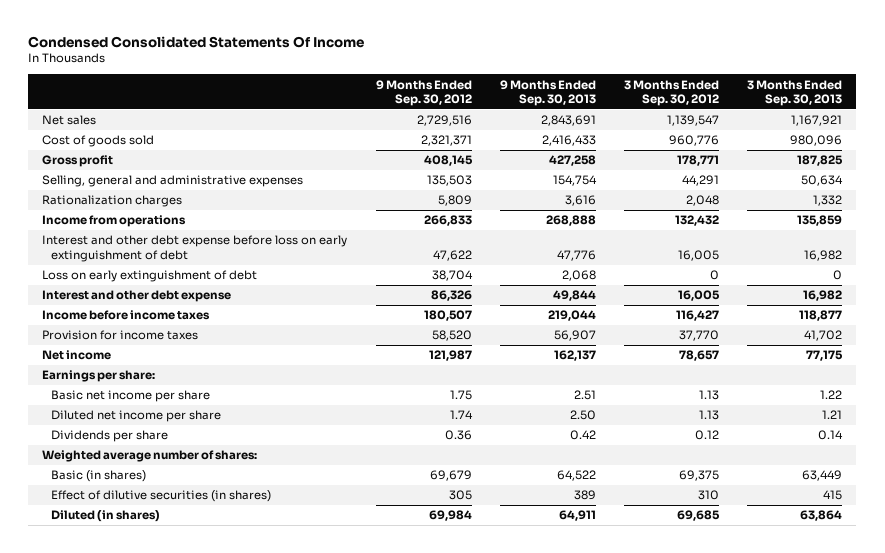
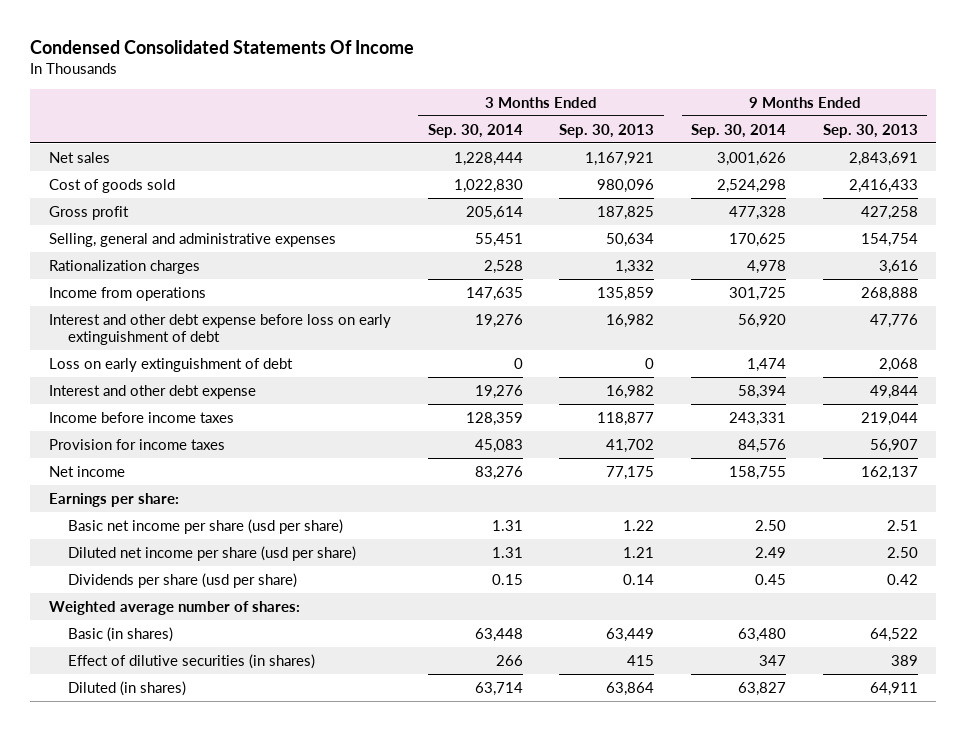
[375,79,472,106] 9 Months Ended Sep. 30, 2012 -> none
[624,79,720,106] 3 Months Ended Sep. 30, 2012 -> none
none -> [427,123,523,138] Sep. 30, 2014
none -> [691,123,787,138] Sep. 30, 2014
[50,390,210,403] Basic net income per share -> [67,518,343,534] Basic net income per share (usd per share)
[50,410,221,423] Diluted net income per share -> [67,545,356,561] Diluted net income per share (usd per share)
[50,430,168,443] Dividends per share -> [67,572,297,588] Dividends per share (usd per share)

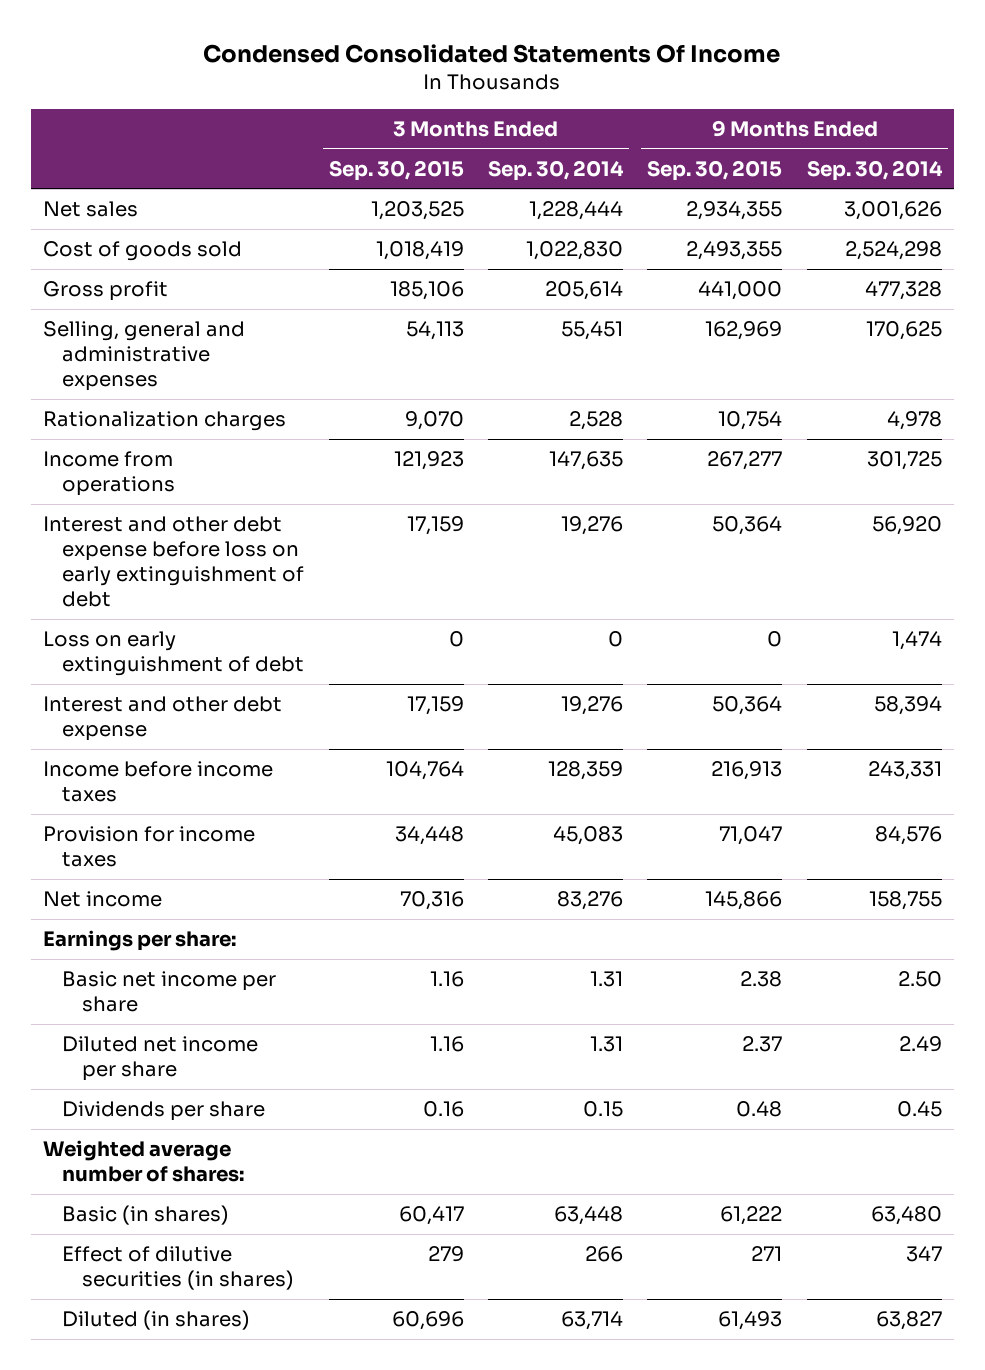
[559,123,655,138] Sep. 30, 2013 -> none
[823,123,919,138] Sep. 30, 2013 -> none
none -> [328,159,464,181] Sep. 30, 2015
none -> [647,159,783,181] Sep. 30, 2015
[67,518,343,534] Basic net income per share (usd per share) -> [62,971,277,1013] Basic net income per share
[67,545,356,561] Diluted net income per share (usd per share) -> [62,1036,259,1082] Diluted net income per share
[67,572,297,588] Dividends per share (usd per share) -> [62,1101,266,1122] Dividends per share

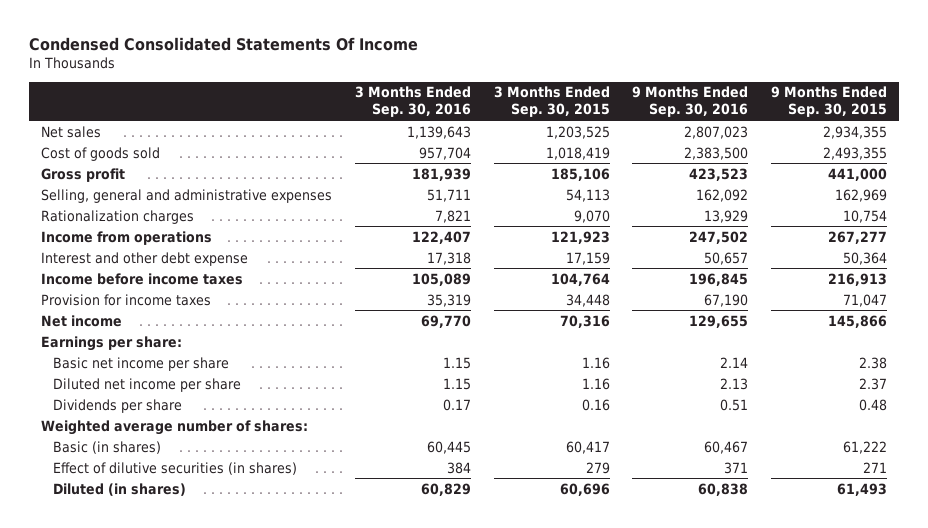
[488,159,625,181] Sep. 30, 2014 -> none
[806,159,943,181] Sep. 30, 2014 -> none
none -> [354,86,471,118] 3 Months Ended Sep. 30, 2016
none -> [632,86,749,118] 9 Months Ended Sep. 30, 2016
[42,516,305,608] Interest and other debt expense before loss on early extinguishment of debt -> none
[42,631,305,677] Loss on early extinguishment of debt -> none

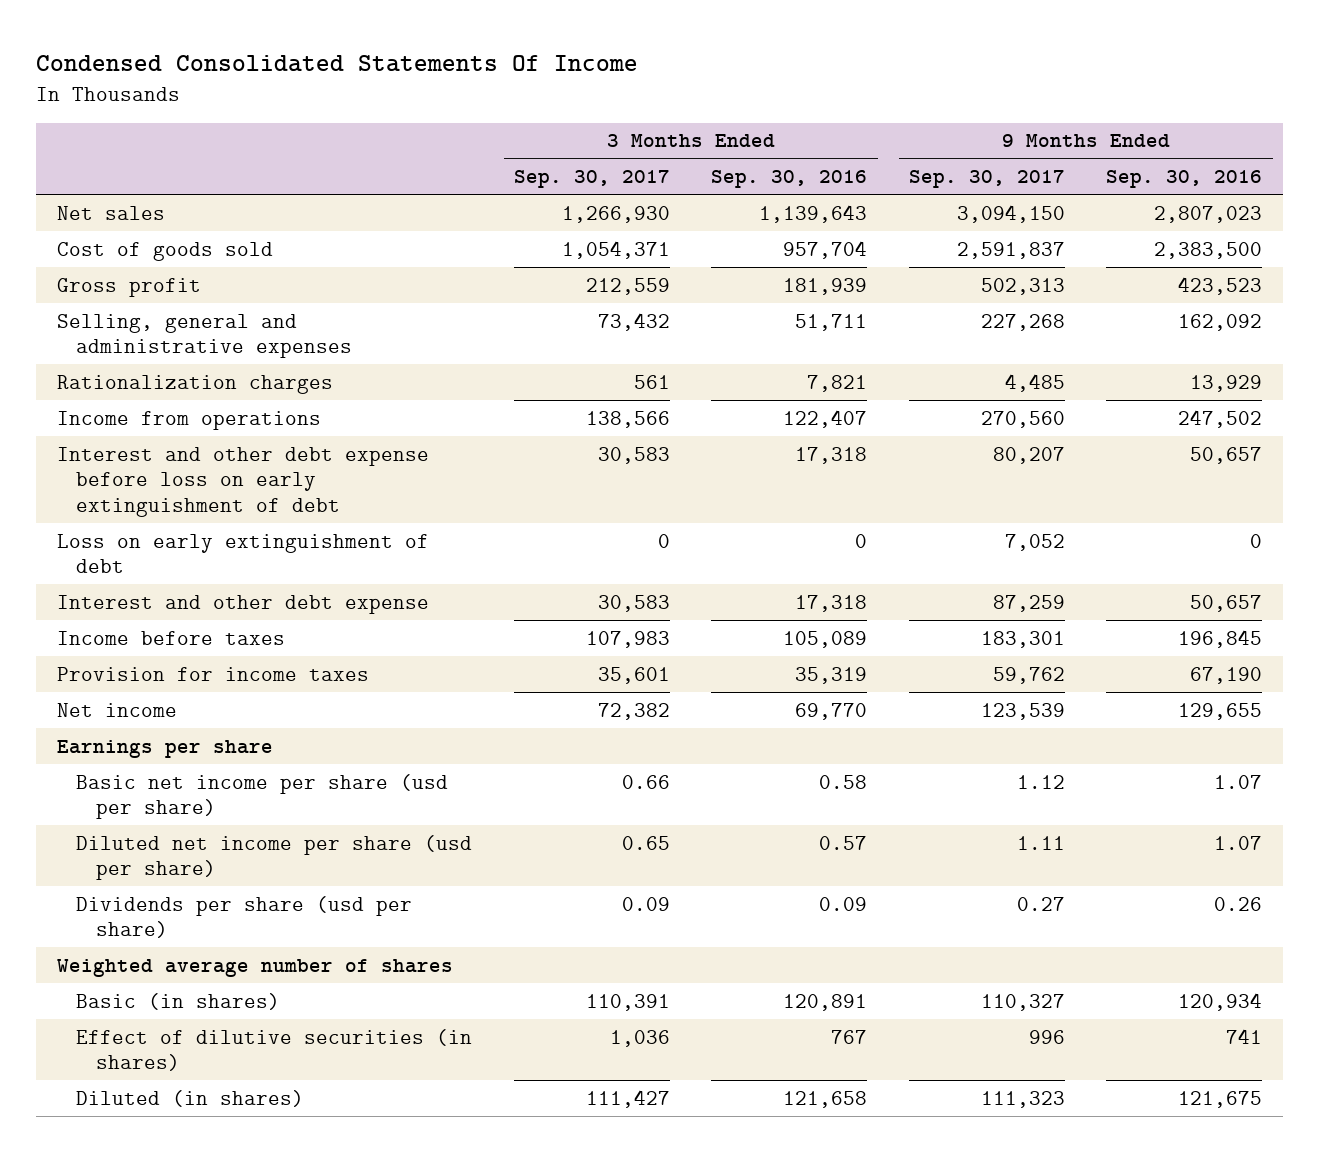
[493,86,610,118] 3 Months Ended Sep. 30, 2015 -> none
[771,86,888,118] 9 Months Ended Sep. 30, 2015 -> none
none -> [513,170,670,189] Sep. 30, 2017
none -> [908,170,1065,189] Sep. 30, 2017
none -> [56,446,429,517] Interest and other debt expense before loss on early extinguishment of debt
none -> [56,533,429,574] Loss on early extinguishment of debt
[40,272,243,285] Income before income taxes -> [56,630,285,645] Income before taxes
[40,335,182,351] Earnings per share: -> [56,739,273,758] Earnings per share
[53,356,230,371] Basic net income per share -> [76,773,449,820] Basic net income per share (usd per share)
[442,356,471,369] 1.15 -> [819,774,868,789] 0.58
[720,356,749,368] 2.14 -> [1214,774,1263,789] 1.07
[53,377,242,392] Diluted net income per share -> [76,834,473,881] Diluted net income per share (usd per share)
[442,377,471,390] 1.15 -> [819,835,868,850] 0.57
[720,377,749,390] 2.13 -> [1214,835,1263,850] 1.07
[53,398,183,413] Dividends per share -> [76,895,413,939] Dividends per share (usd per share)
[442,398,471,411] 0.17 -> [819,896,868,911] 0.09
[720,398,749,411] 0.51 -> [1214,896,1263,911] 0.26
[40,419,308,435] Weighted average number of shares: -> [56,958,453,977] Weighted average number of shares
[426,440,471,454] 60,445 -> [783,993,868,1011] 120,891
[704,440,749,454] 60,467 -> [1178,992,1263,1011] 120,934
[446,461,471,474] 384 -> [831,1029,868,1044] 767
[724,461,749,474] 371 -> [1226,1028,1263,1044] 741
[420,482,471,496] 60,829 -> [783,1090,868,1108] 121,658
[698,482,749,496] 60,838 -> [1178,1090,1263,1108] 121,675

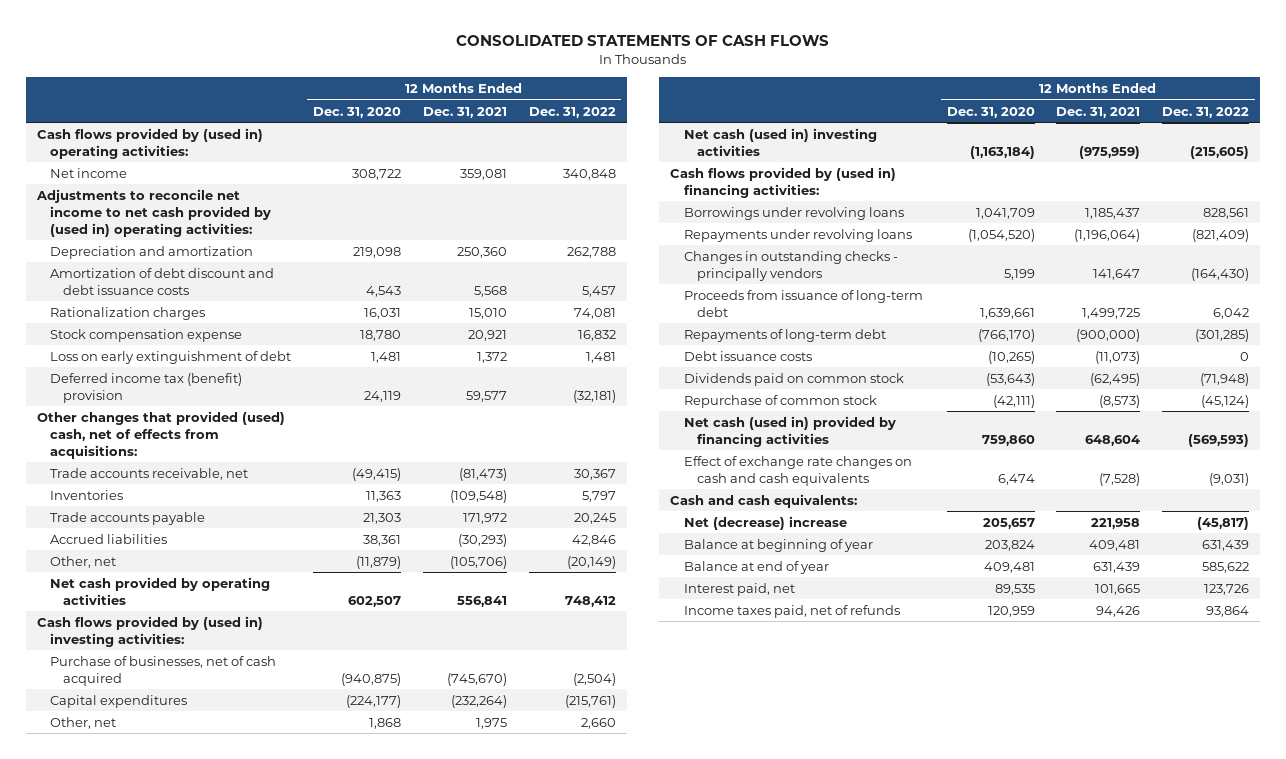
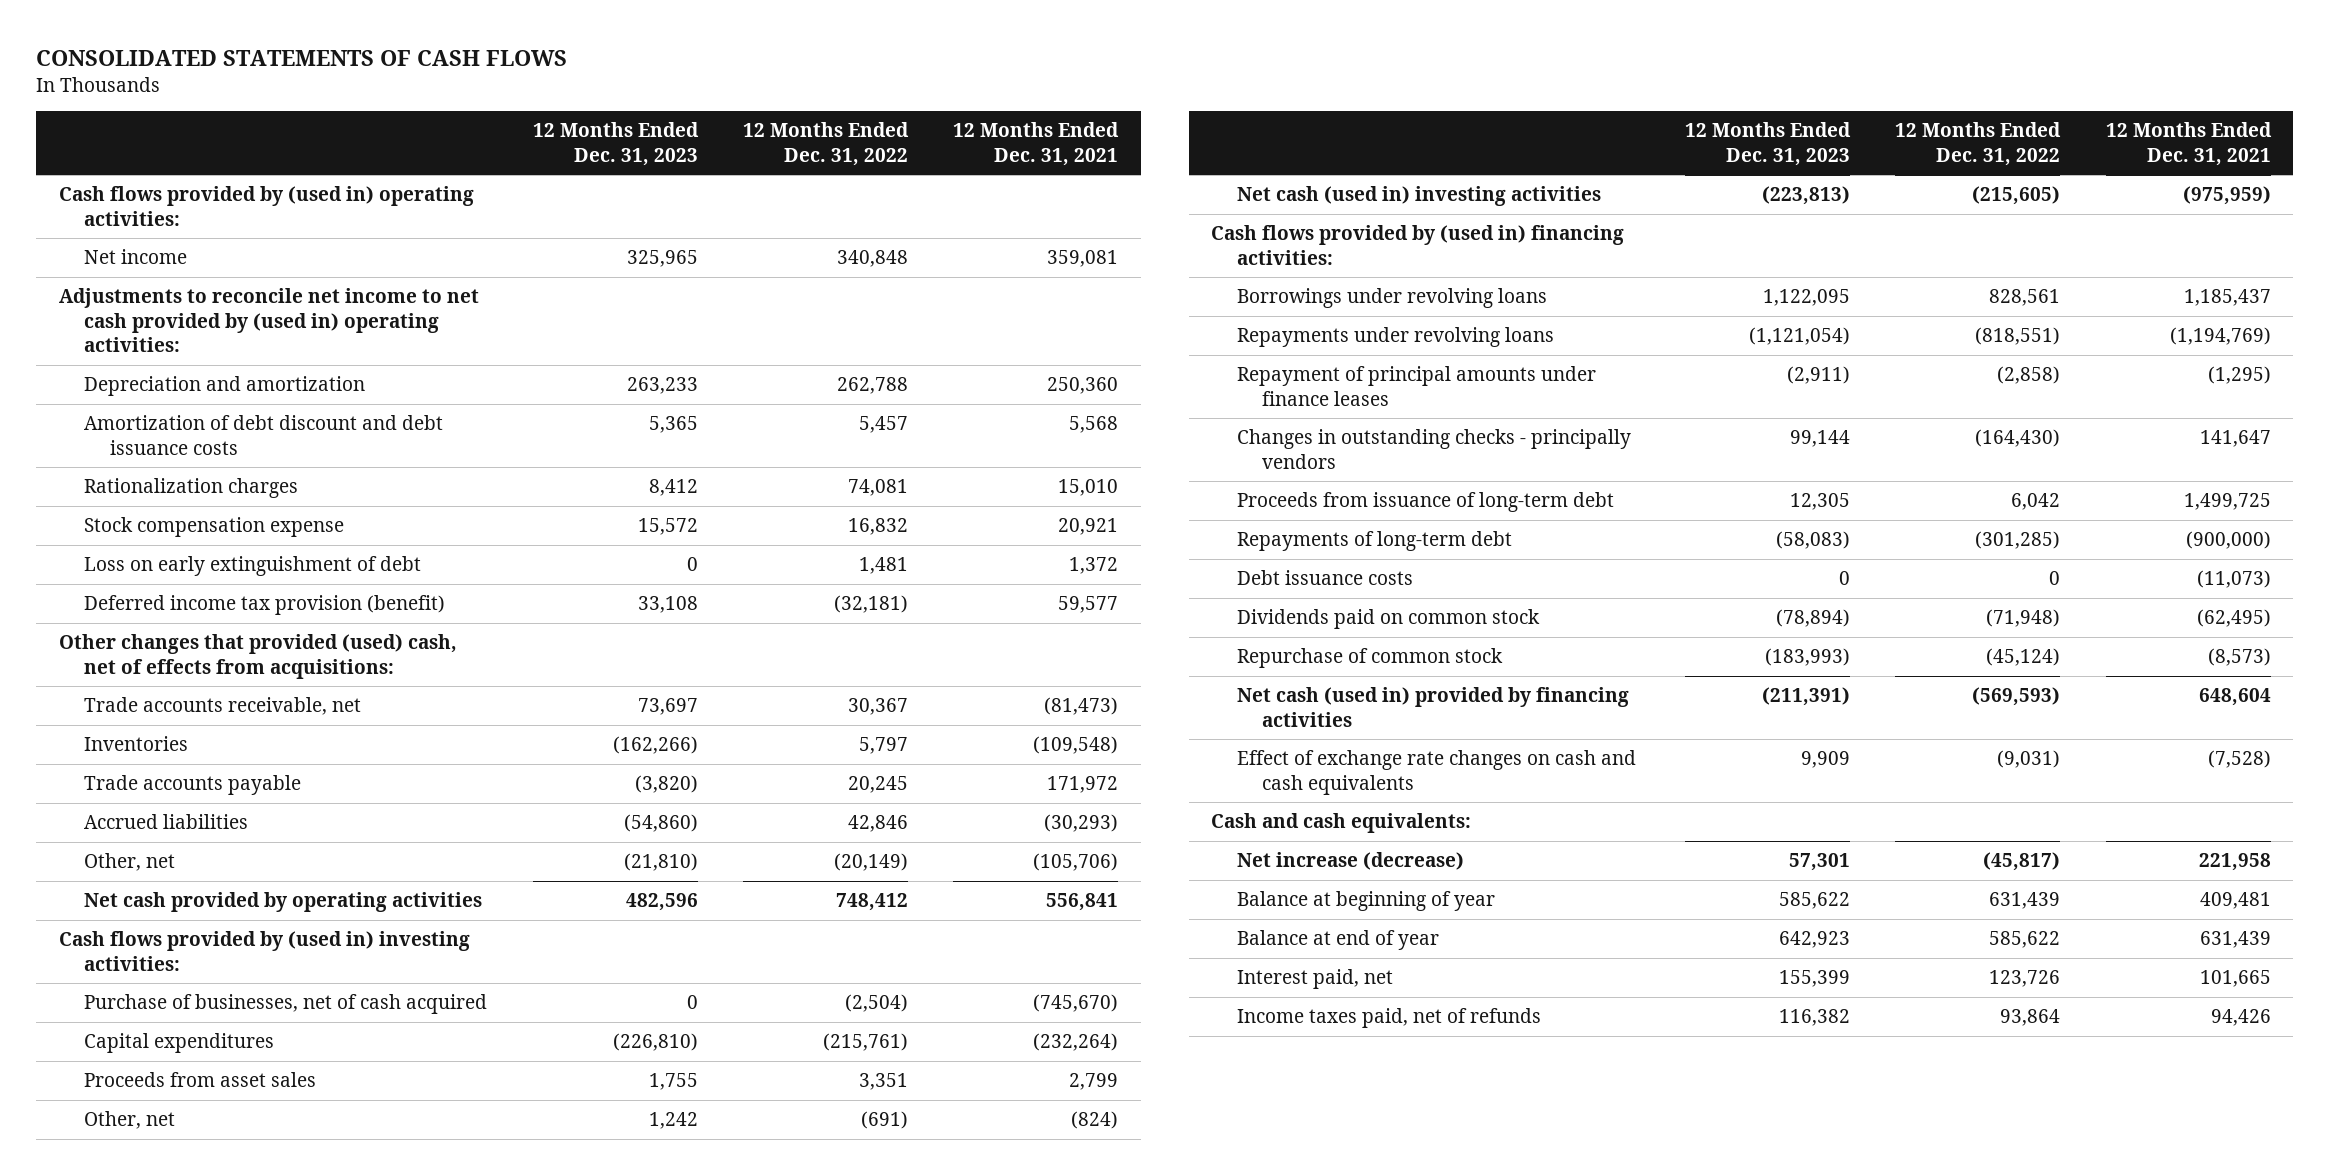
[312,106,401,118] Dec. 31, 2020 -> none
none -> [532,122,699,166] 12 Months Ended Dec. 31, 2023
[50,372,243,403] Deferred income tax (benefit) provision -> [84,595,446,616] Deferred income tax provision (benefit)
none -> [84,1072,317,1088] Proceeds from asset sales
[475,717,507,729] 1,975 -> [1071,1111,1119,1130] (824)
[580,717,616,729] 2,660 -> [861,1111,909,1130] (691)
[1074,228,1141,242] (1,196,064) -> [2169,327,2271,346] (1,194,769)
[1192,228,1250,242] (821,409) -> [1975,327,2061,346] (818,551)
none -> [1236,366,1596,406] Repayment of principal amounts under finance leases
[683,515,847,530] Net (decrease) increase -> [1236,852,1464,871] Net increase (decrease)

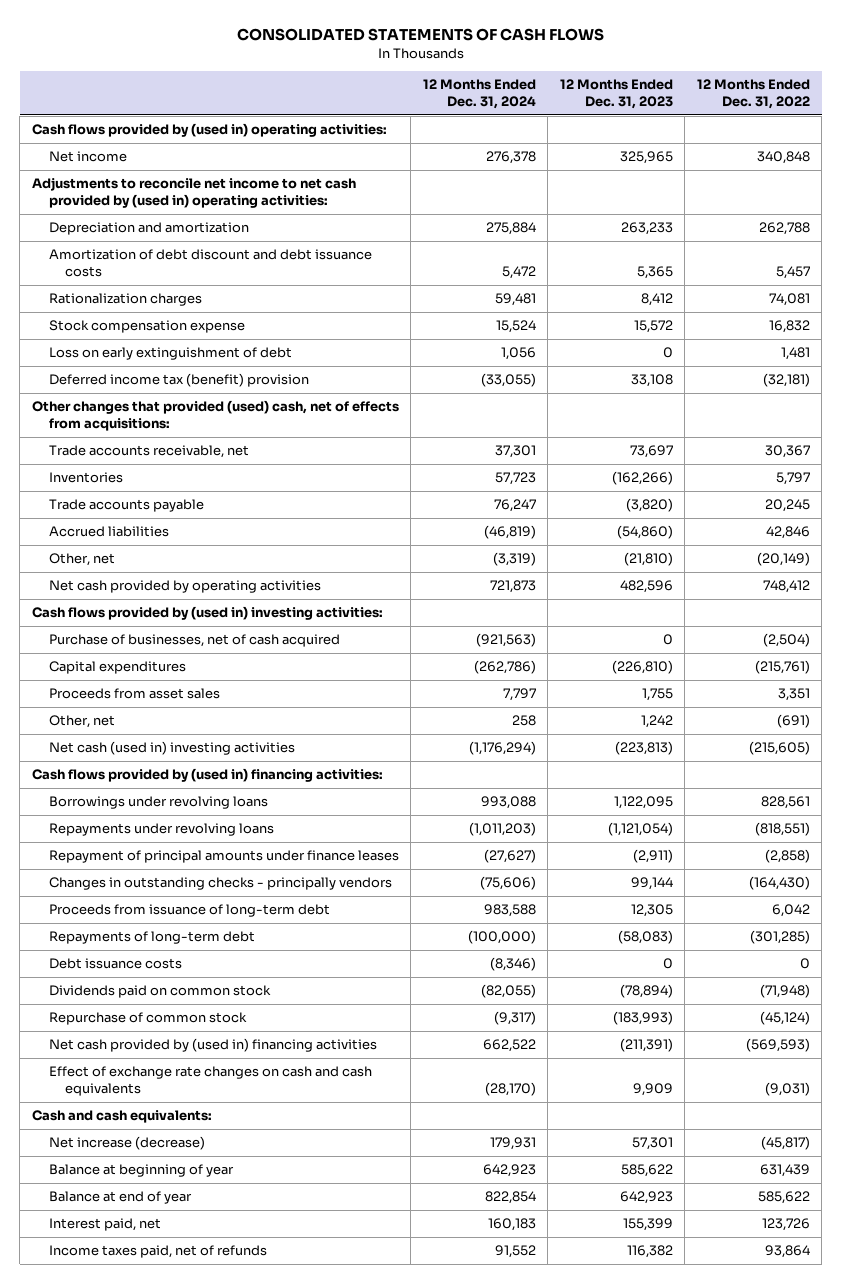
[953,122,1120,166] 12 Months Ended Dec. 31, 2021 -> none
none -> [422,79,536,110] 12 Months Ended Dec. 31, 2024
[84,595,446,616] Deferred income tax provision (benefit) -> [48,373,309,388] Deferred income tax (benefit) provision
[1236,687,1629,727] Net cash (used in) provided by financing activities -> [48,1038,377,1053] Net cash provided by (used in) financing activities

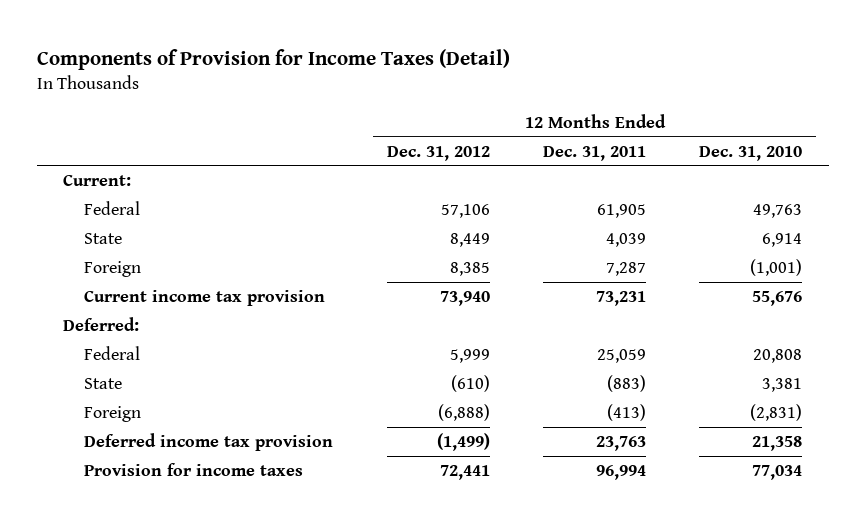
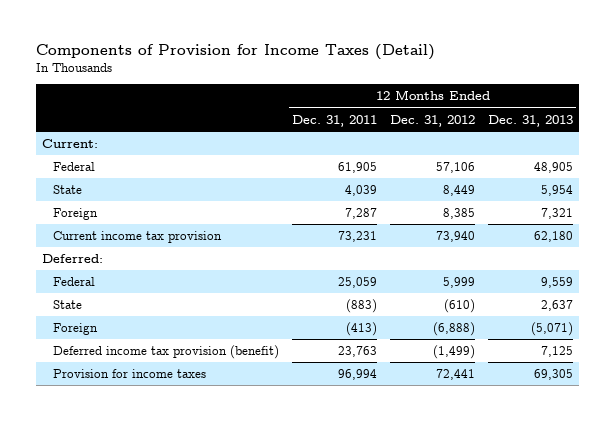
[699,145,803,161] Dec. 31, 2010 -> none
none -> [488,114,574,127] Dec. 31, 2013
[84,433,334,452] Deferred income tax provision -> [53,345,280,360] Deferred income tax provision (benefit)

